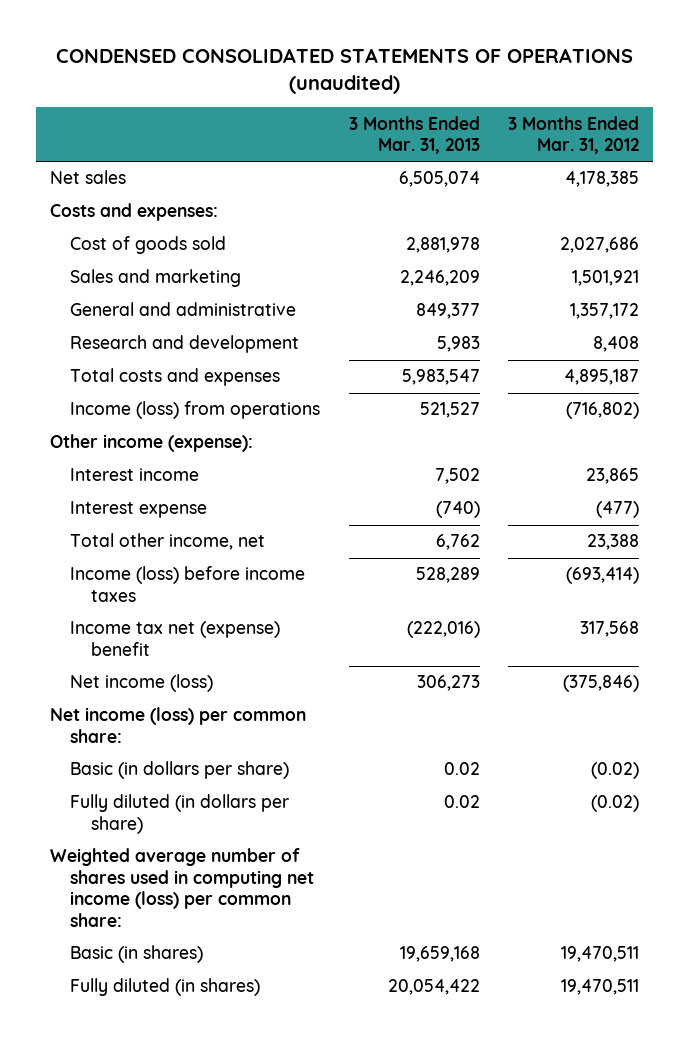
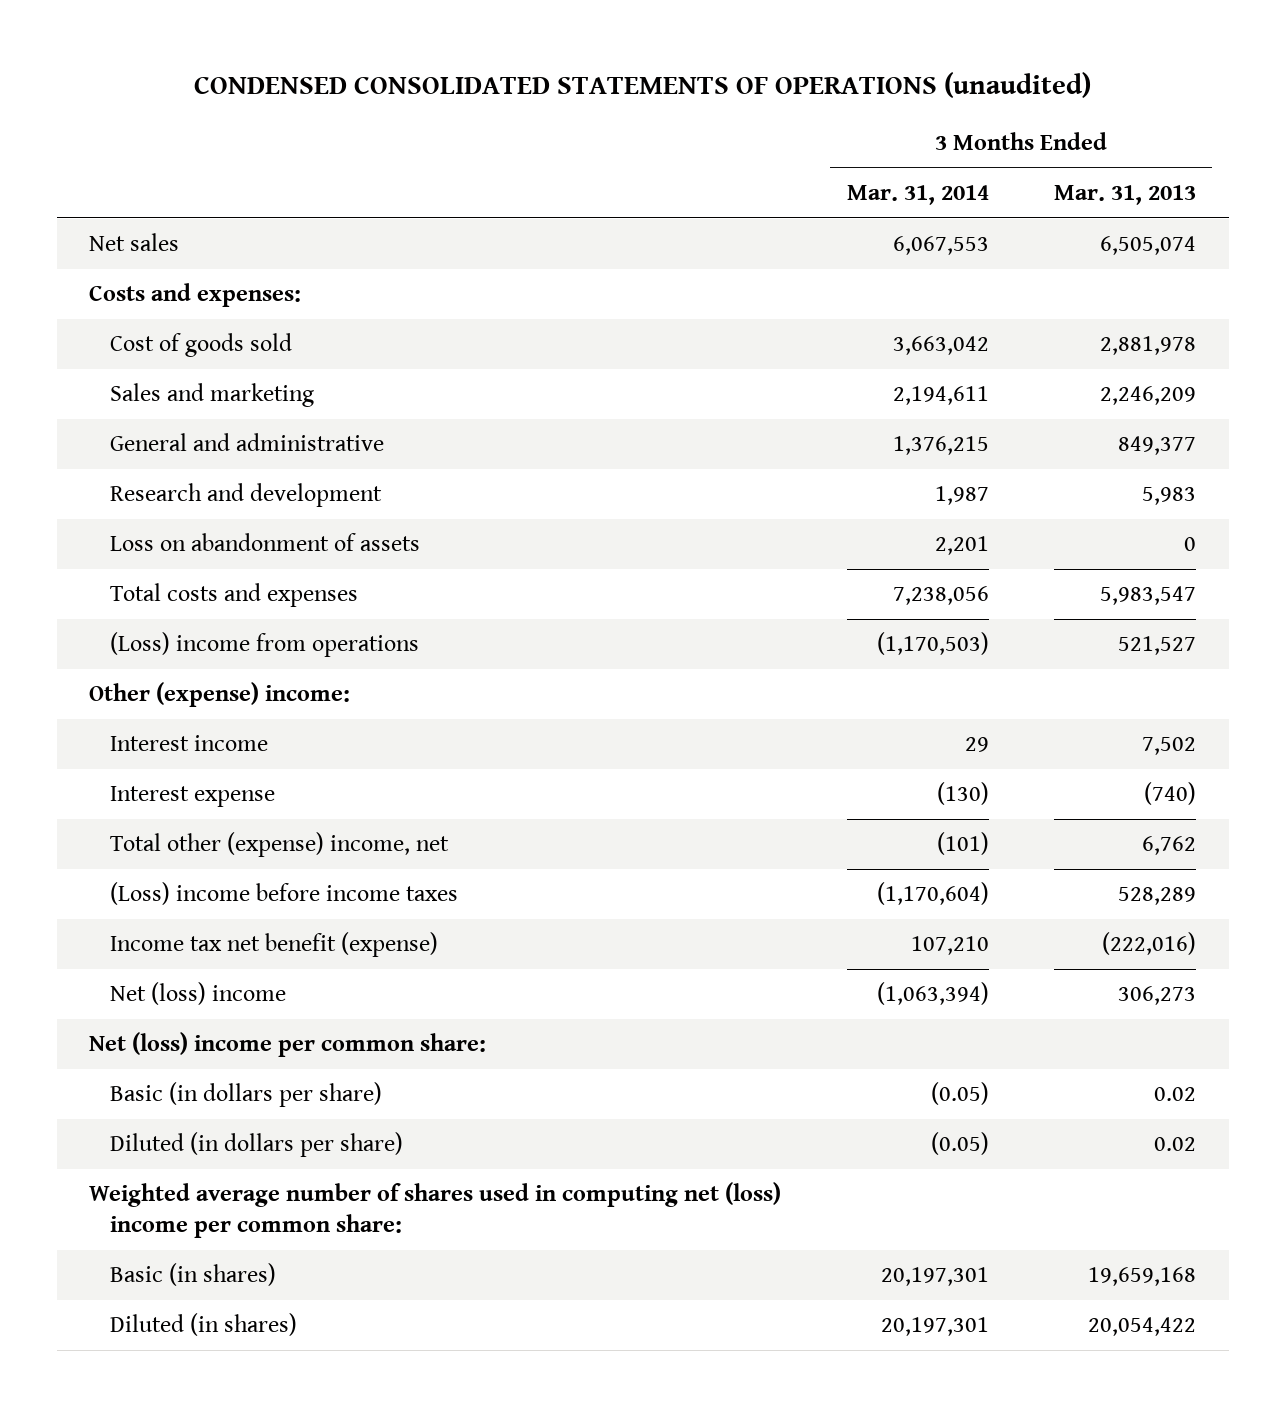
[508,115,640,155] 3 Months Ended Mar. 31, 2012 -> none
none -> [846,185,989,206] Mar. 31, 2014
none -> [109,533,420,552] Loss on abandonment of assets
[70,401,321,420] Income (loss) from operations -> [109,632,419,658] (Loss) income from operations
[49,434,253,453] Other income (expense): -> [89,682,351,708] Other (expense) income:
[70,533,266,551] Total other income, net -> [109,832,449,858] Total other (expense) income, net
[70,566,306,602] Income (loss) before income taxes -> [109,882,458,906] (Loss) income before income taxes
[70,621,281,656] Income tax net (expense) benefit -> [109,932,438,958] Income tax net benefit (expense)
[70,674,214,693] Net income (loss) -> [109,982,286,1006] Net (loss) income
[49,707,306,743] Net income (loss) per common share: -> [89,1032,487,1058] Net (loss) income per common share:
[70,794,290,834] Fully diluted (in dollars per share) -> [109,1132,403,1158] Diluted (in dollars per share)
[49,848,315,927] Weighted average number of shares used in computing net income (loss) per common share: -> [89,1182,782,1239] Weighted average number of shares used in computing net (loss) income per common share:
[70,978,261,997] Fully diluted (in shares) -> [109,1313,297,1337] Diluted (in shares)

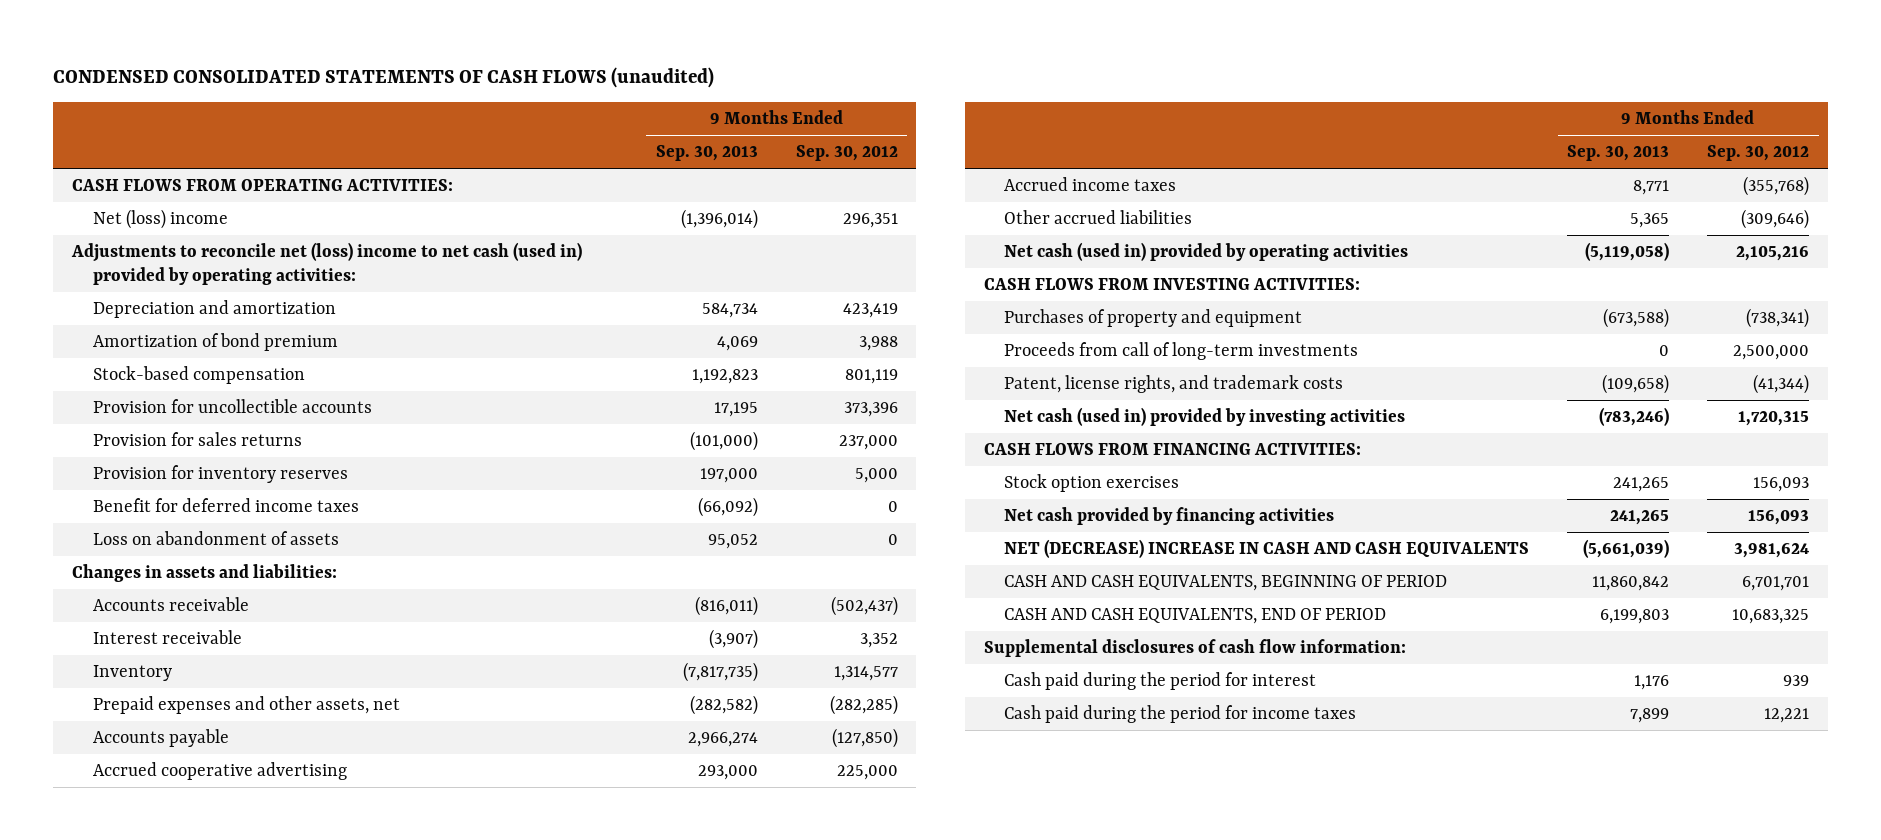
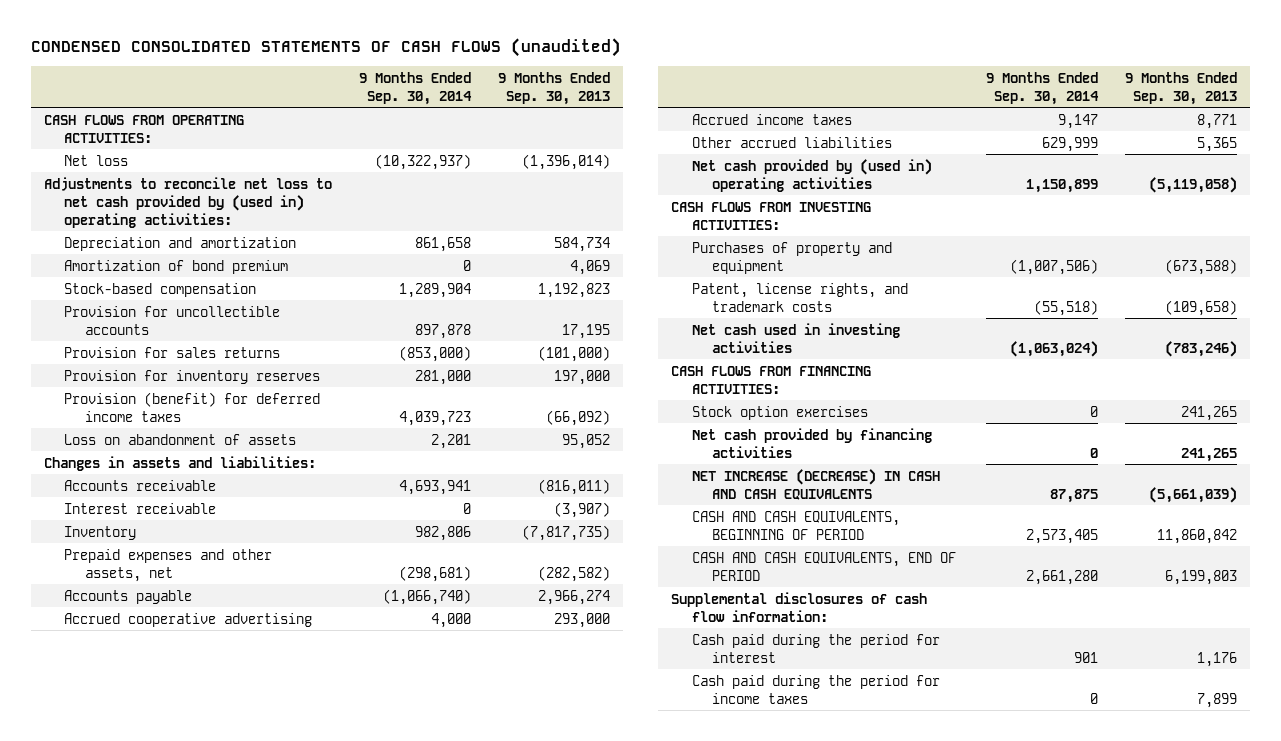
[795,145,898,162] Sep. 30, 2012 -> none
none -> [358,71,472,105] 9 Months Ended Sep. 30, 2014
[92,209,228,230] Net (loss) income -> [64,154,129,166] Net loss
[71,242,583,285] Adjustments to reconcile net (loss) income to net cash (used in) provided by operating activities: -> [43,176,332,228] Adjustments to reconcile net loss to net cash provided by (used in) operating activities:
[92,498,359,513] Benefit for deferred income taxes -> [64,391,321,422] Provision (benefit) for deferred income taxes
[1004,242,1409,262] Net cash (used in) provided by operating activities -> [691,158,932,192] Net cash provided by (used in) operating activities
[1004,342,1359,361] Proceeds from call of long-term investments -> none
[1004,407,1406,427] Net cash (used in) provided by investing activities -> [691,322,900,353] Net cash used in investing activities
[1004,539,1530,559] NET (DECREASE) INCREASE IN CASH AND CASH EQUIVALENTS -> [691,468,940,500] NET INCREASE (DECREASE) IN CASH AND CASH EQUIVALENTS

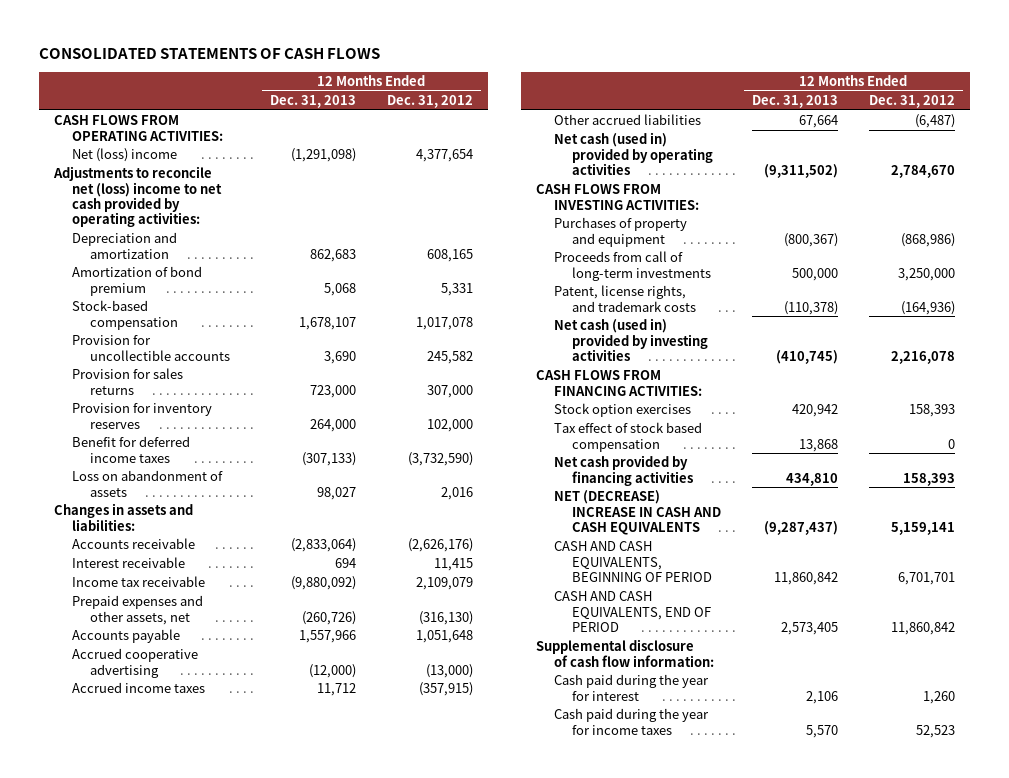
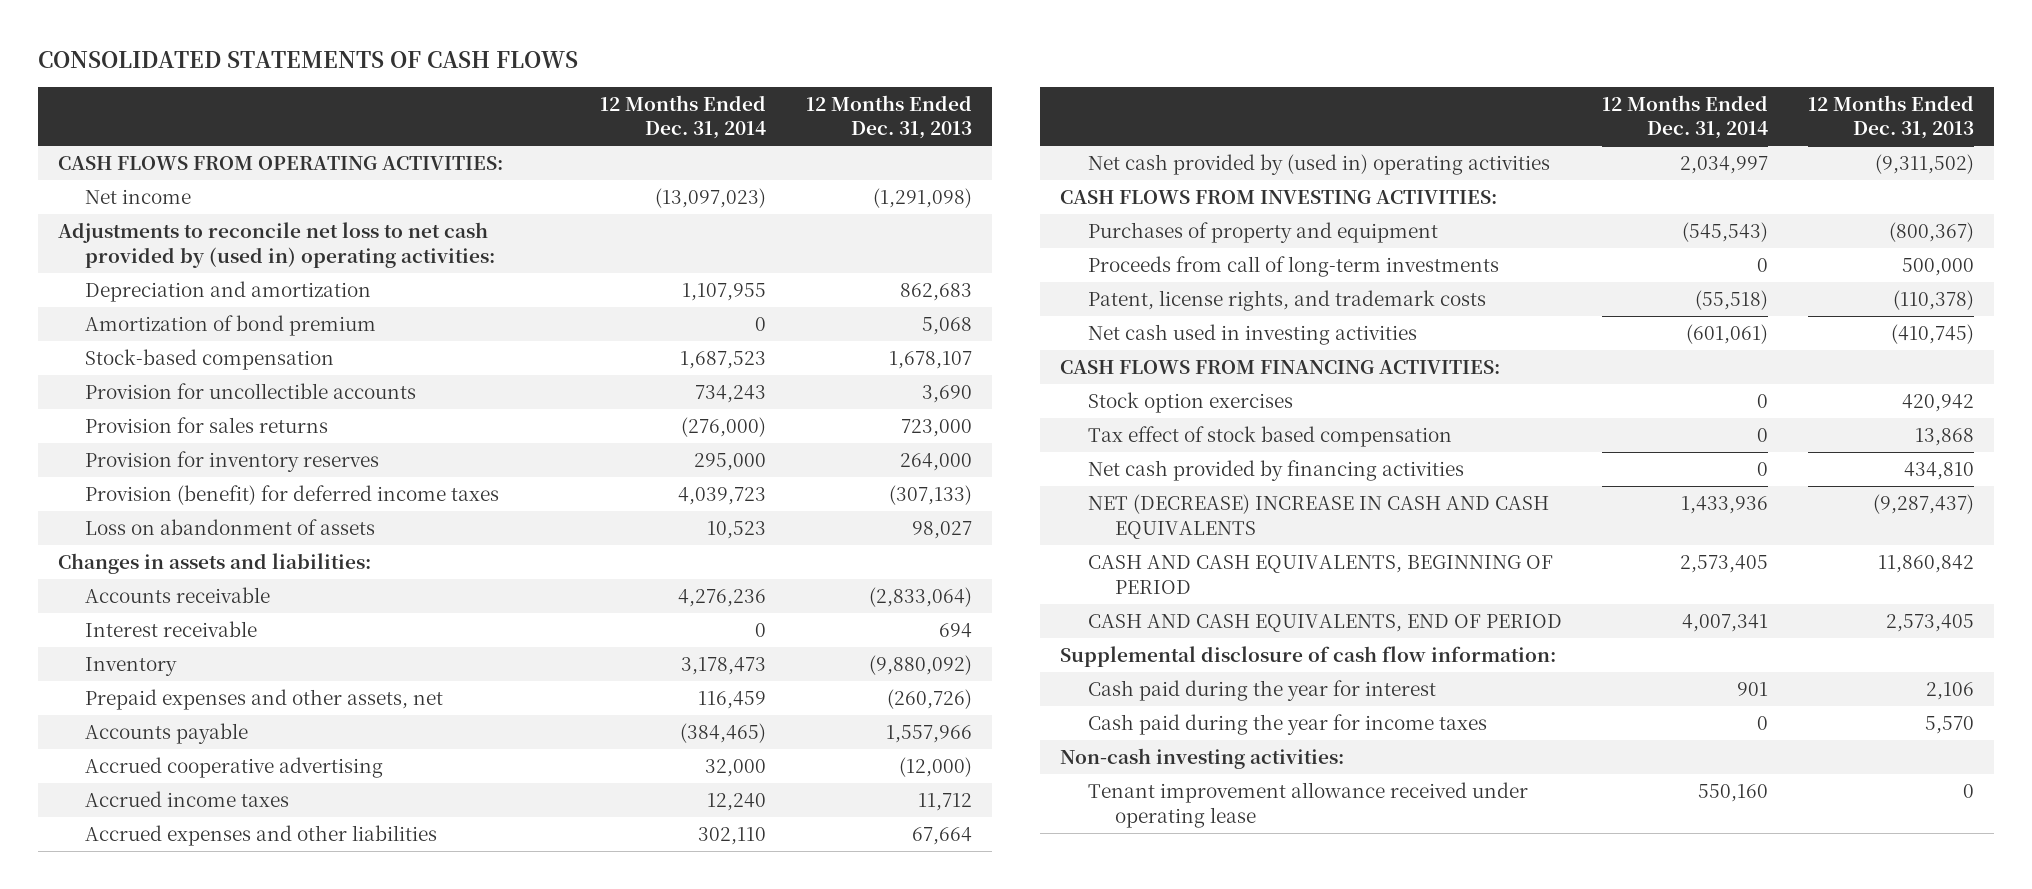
[386,95,473,109] Dec. 31, 2012 -> none
none -> [599,94,766,140] 12 Months Ended Dec. 31, 2014
[71,148,177,163] Net (loss) income -> [85,189,192,205] Net income
[53,166,222,228] Adjustments to reconcile net (loss) income to net cash provided by operating activities: -> [57,222,496,268] Adjustments to reconcile net loss to net cash provided by (used in) operating activities:
[71,436,190,463] Benefit for deferred income taxes -> [85,485,500,506] Provision (benefit) for deferred income taxes
[71,576,205,588] Income tax receivable -> [85,657,178,677] Inventory
[553,114,701,126] Other accrued liabilities -> [85,825,438,847] Accrued expenses and other liabilities
[553,132,713,175] Net cash (used in) provided by operating activities -> [1087,154,1550,176] Net cash provided by (used in) operating activities
[553,318,708,361] Net cash (used in) provided by investing activities -> [1087,324,1417,346] Net cash used in investing activities
none -> [1059,748,1344,770] Non-cash investing activities:
none -> [1087,782,1528,828] Tenant improvement allowance received under operating lease

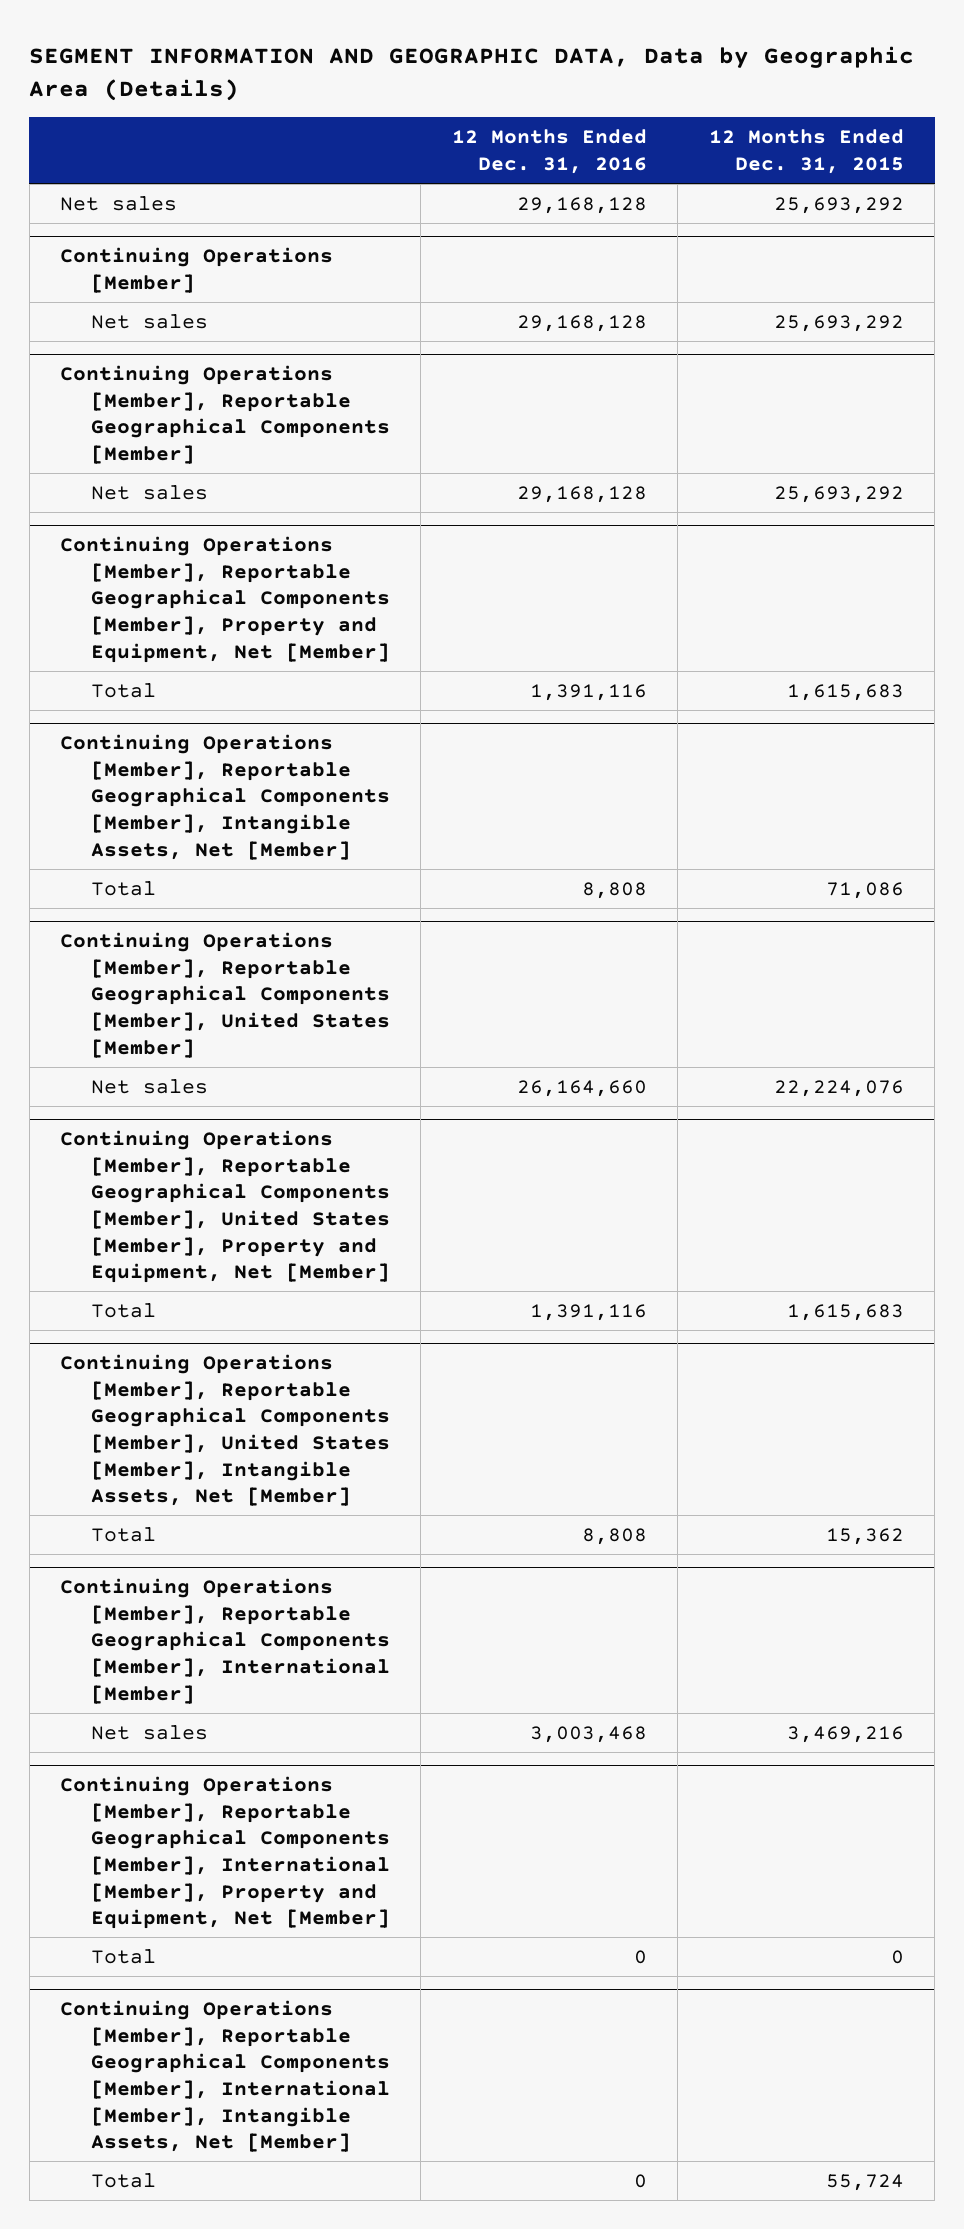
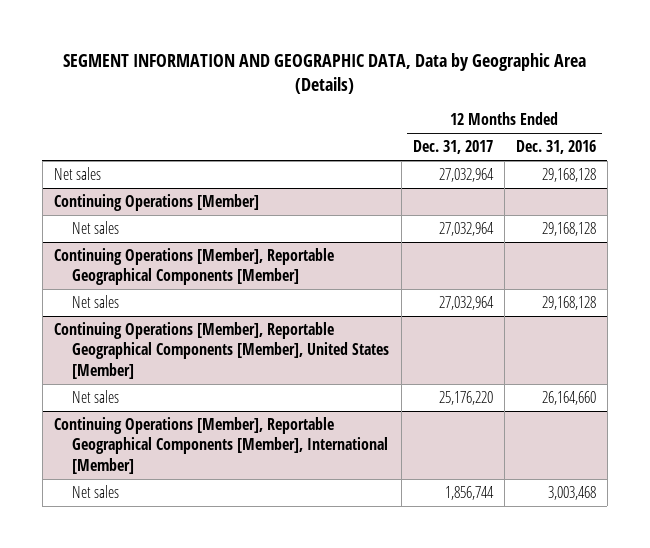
[708,129,904,175] 12 Months Ended Dec. 31, 2015 -> none
none -> [412,140,493,155] Dec. 31, 2017
[60,536,390,663] Continuing Operations [Member], Reportable Geographical Components [Member], Property and Equipment, Net [Member] -> none
[90,682,156,698] Total -> none
[60,734,390,860] Continuing Operations [Member], Reportable Geographical Components [Member], Intangible Assets, Net [Member] -> none
[90,880,156,896] Total -> none
[60,1130,390,1284] Continuing Operations [Member], Reportable Geographical Components [Member], United States [Member], Property and Equipment, Net [Member] -> none
[90,1302,156,1318] Total -> none
[60,1354,390,1507] Continuing Operations [Member], Reportable Geographical Components [Member], United States [Member], Intangible Assets, Net [Member] -> none
[90,1526,156,1542] Total -> none
[60,1776,390,1930] Continuing Operations [Member], Reportable Geographical Components [Member], International [Member], Property and Equipment, Net [Member] -> none
[90,1948,156,1964] Total -> none
[60,2000,390,2153] Continuing Operations [Member], Reportable Geographical Components [Member], International [Member], Intangible Assets, Net [Member] -> none
[90,2172,156,2188] Total -> none

